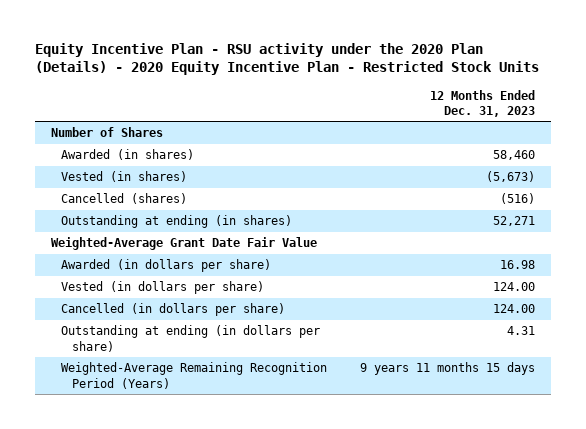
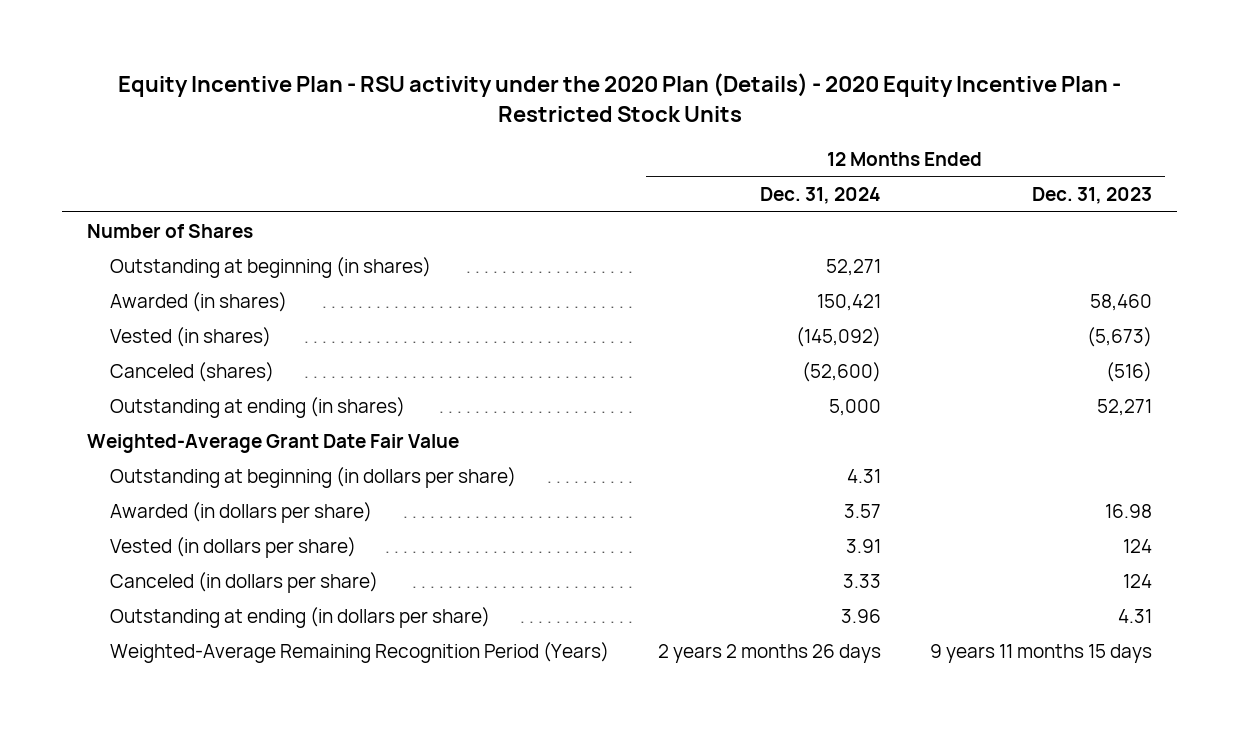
none -> [760,187,882,205] Dec. 31, 2024
none -> [109,256,431,278] Outstanding at beginning (in shares)
[61,193,188,205] Cancelled (shares) -> [109,361,274,382] Canceled (shares)
none -> [109,466,516,488] Outstanding at beginning (in dollars per share)
[492,282,535,292] 124.00 -> [1123,538,1153,553] 124
[61,303,286,317] Cancelled (in dollars per share) -> [109,571,378,593] Canceled (in dollars per share)
[492,304,535,314] 124.00 -> [1123,573,1153,588] 124

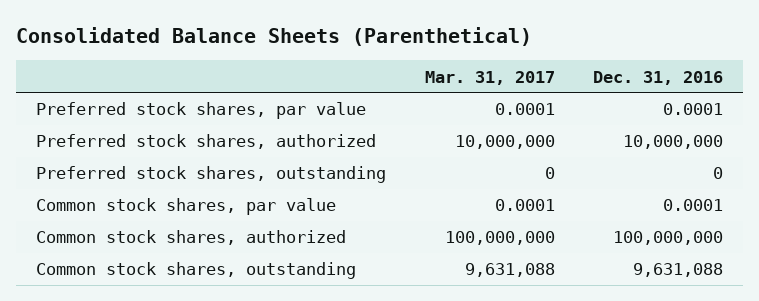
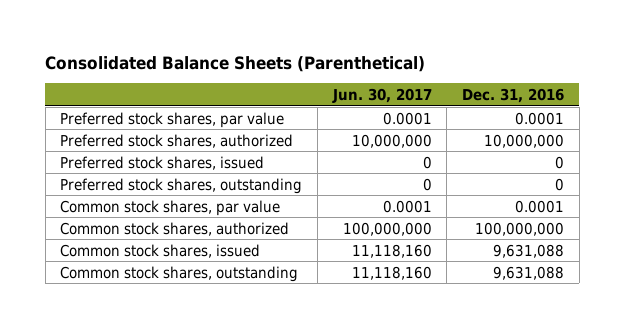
[424,70,555,85] Mar. 31, 2017 -> none
none -> [331,88,432,104] Jun. 30, 2017
none -> [60,155,265,170] Preferred stock shares, issued
none -> [60,243,261,258] Common stock shares, issued

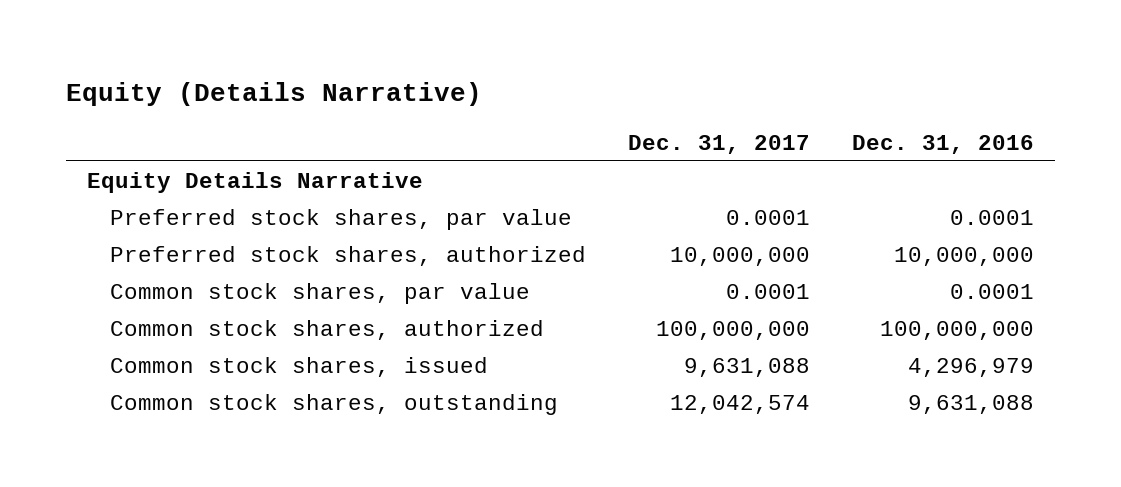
[45,55,426,72] Consolidated Balance Sheets (Parenthetical) -> [66,82,483,107] Equity (Details Narrative)
[331,88,432,104] Jun. 30, 2017 -> none
none -> [628,134,811,154] Dec. 31, 2017
none -> [87,172,424,194] Equity Details Narrative
[60,155,265,170] Preferred stock shares, issued -> none
[60,177,303,194] Preferred stock shares, outstanding -> none
[493,243,565,258] 9,631,088 -> [907,358,1034,378] 4,296,979

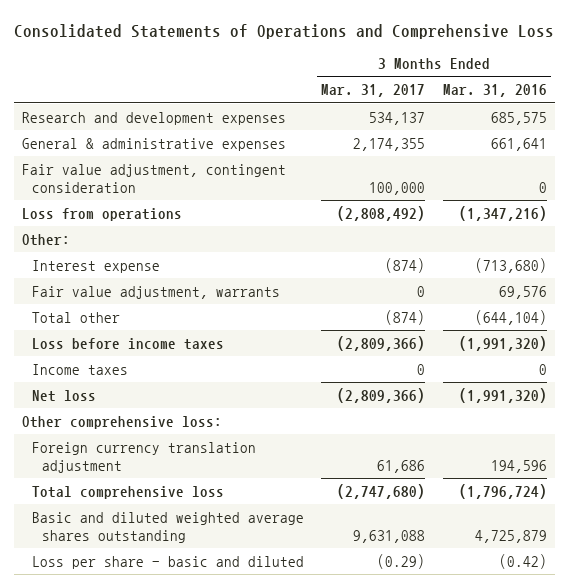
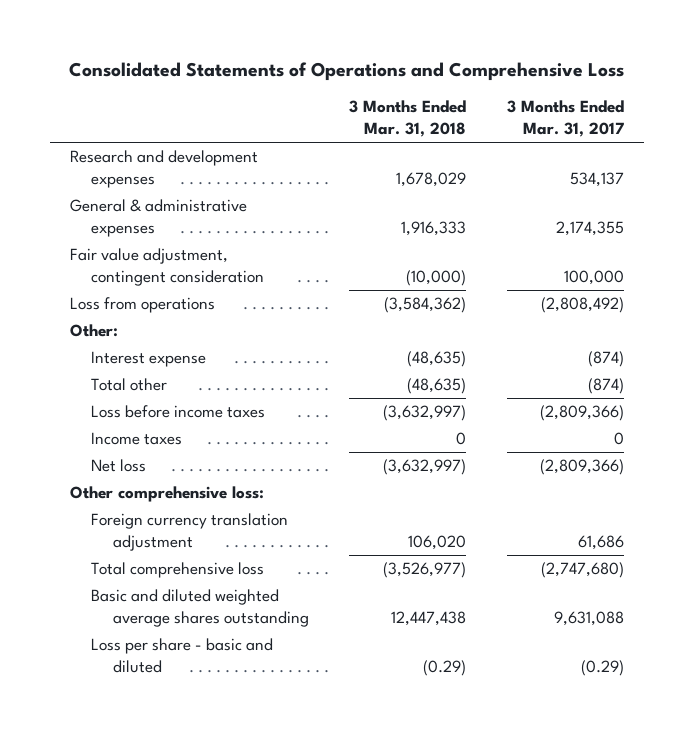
[442,84,547,98] Mar. 31, 2016 -> none
none -> [349,100,467,138] 3 Months Ended Mar. 31, 2018
[32,285,281,299] Fair value adjustment, warrants -> none

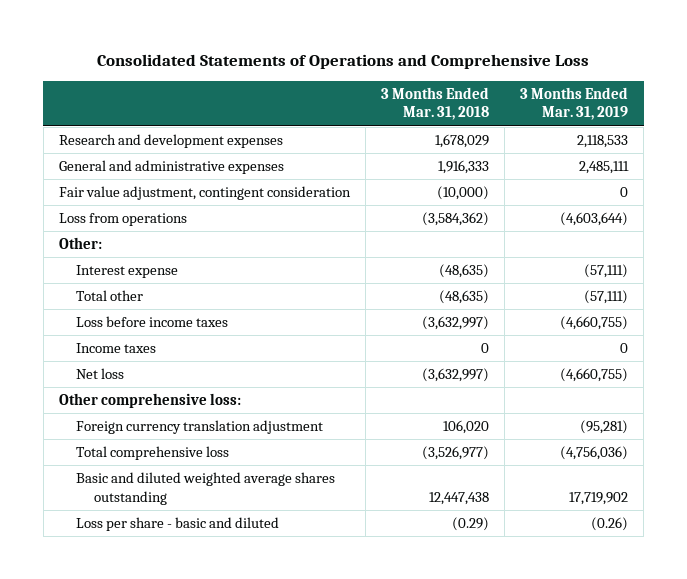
[507,100,625,138] 3 Months Ended Mar. 31, 2017 -> none
none -> [519,87,628,121] 3 Months Ended Mar. 31, 2019
[70,199,248,238] General & administrative expenses -> [58,160,284,175] General and administrative expenses

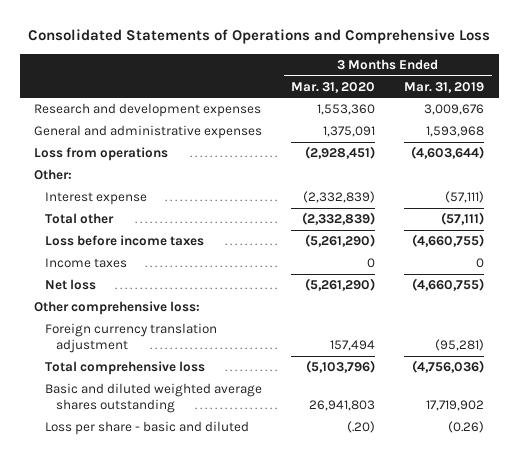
[380,87,489,121] 3 Months Ended Mar. 31, 2018 -> none
none -> [291,81,376,93] Mar. 31, 2020
[58,186,351,201] Fair value adjustment, contingent consideration -> none
[576,135,628,149] 2,118,533 -> [424,104,485,116] 3,009,676
[578,161,629,175] 2,485,111 -> [426,126,485,138] 1,593,968

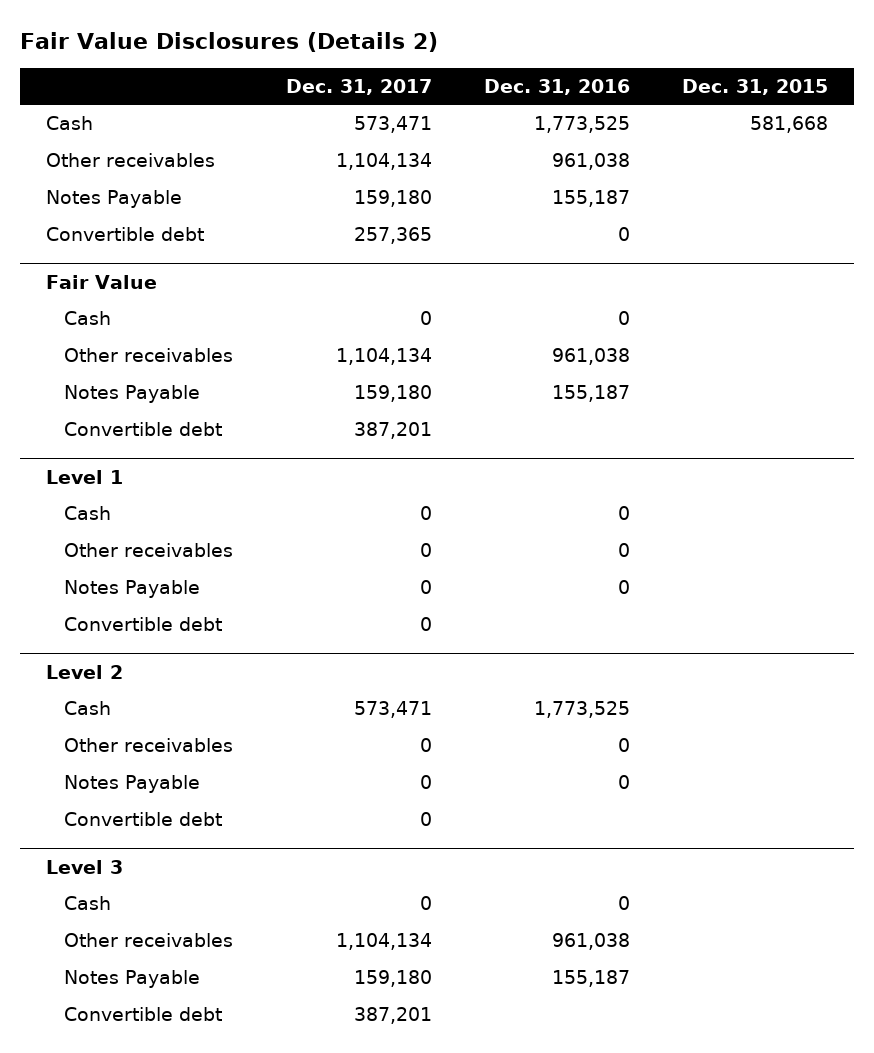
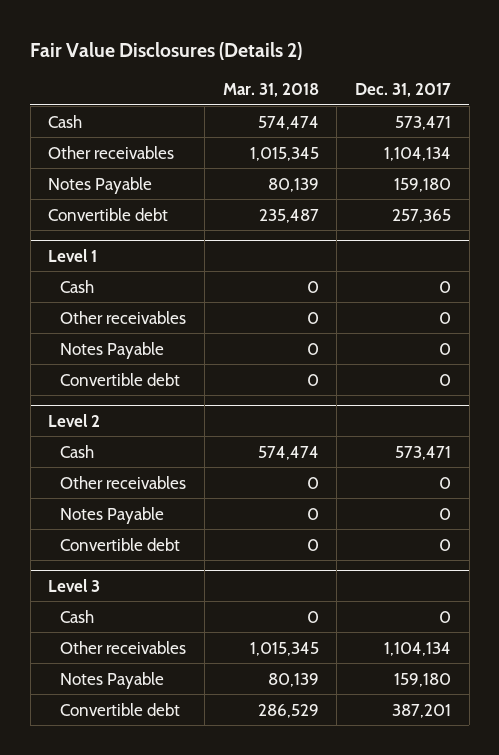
[483,79,630,96] Dec. 31, 2016 -> none
[682,79,829,96] Dec. 31, 2015 -> none
none -> [222,83,319,98] Mar. 31, 2018
[45,275,157,290] Fair Value -> none
[64,311,112,326] Cash -> none
[64,348,234,363] Other receivables -> none
[64,385,201,404] Notes Payable -> none
[64,422,223,437] Convertible debt -> none

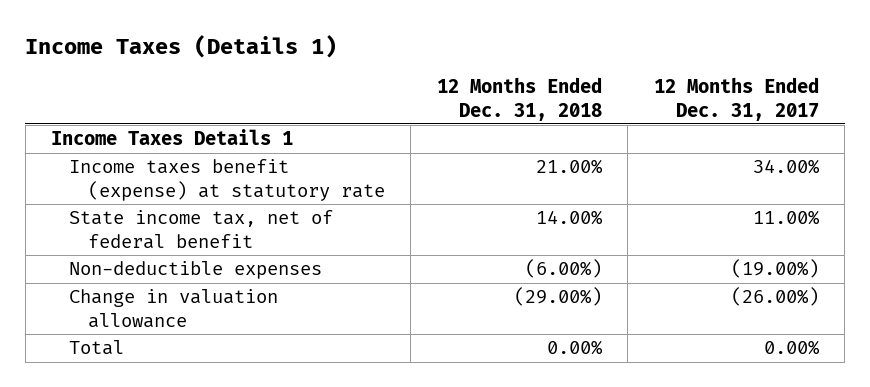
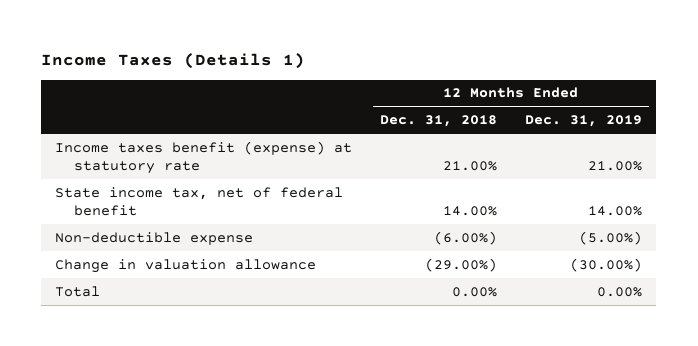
[653,77,819,121] 12 Months Ended Dec. 31, 2017 -> none
none -> [525,115,643,128] Dec. 31, 2019
[51,129,294,146] Income Taxes Details 1 -> none
[69,261,323,280] Non-deductible expenses -> [55,231,254,245] Non-deductible expense

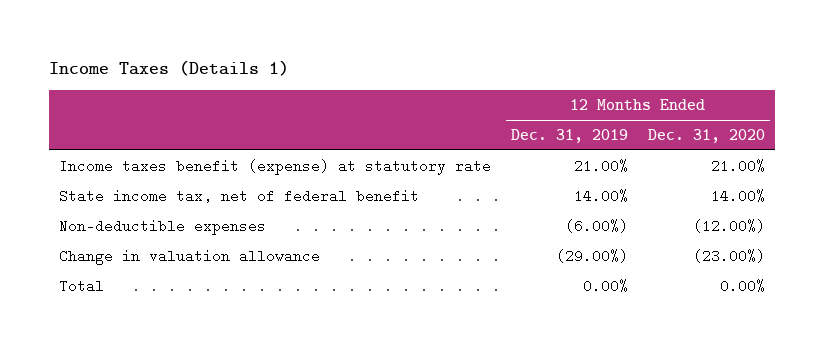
[380,115,498,128] Dec. 31, 2018 -> none
none -> [648,128,766,143] Dec. 31, 2020
[55,231,254,245] Non-deductible expense -> [58,218,266,235] Non-deductible expenses
[579,230,643,245] (5.00%) -> [564,218,628,233] (6.00%)
[570,257,643,272] (30.00%) -> [555,248,628,263] (29.00%)

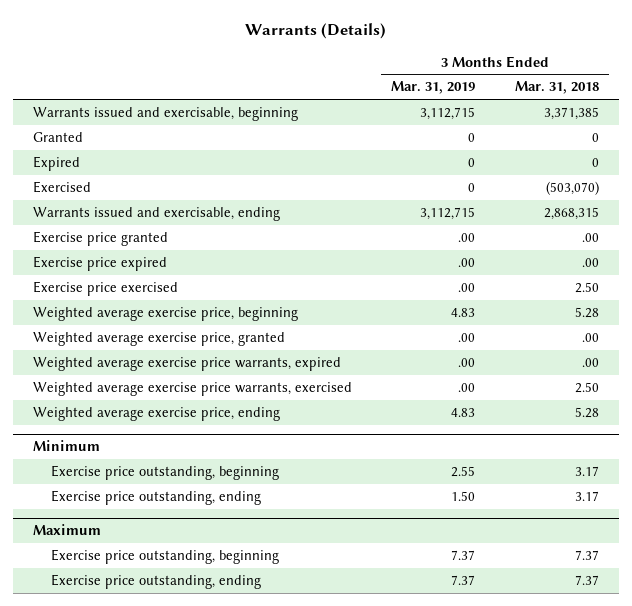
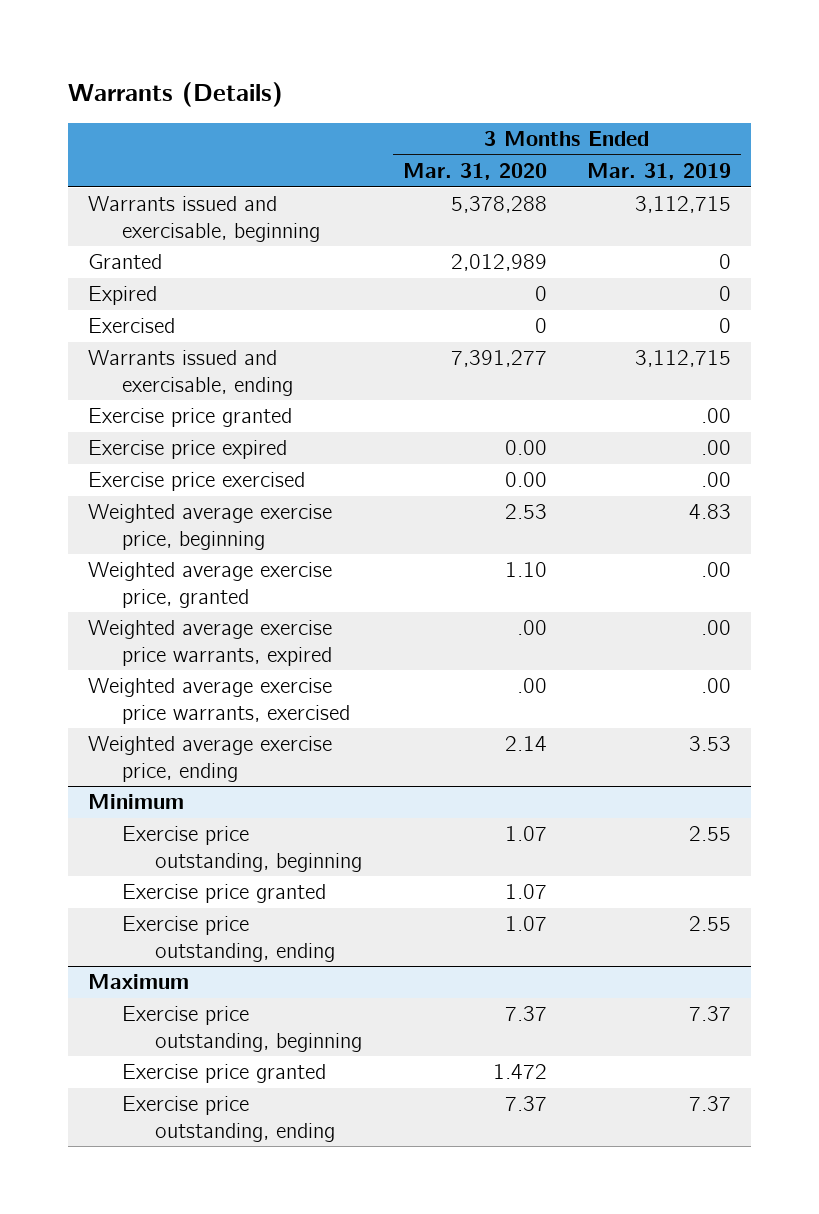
[515,81,600,95] Mar. 31, 2018 -> none
none -> [402,163,547,181] Mar. 31, 2020
[451,408,476,418] 4.83 -> [689,736,732,752] 3.53
none -> [121,884,326,904] Exercise price granted
[451,491,476,502] 1.50 -> [689,916,732,932] 2.55
none -> [121,1064,326,1084] Exercise price granted

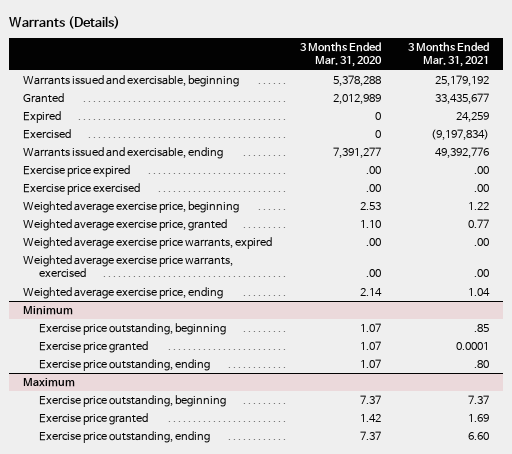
[587,163,732,181] Mar. 31, 2019 -> none
none -> [408,42,490,68] 3 Months Ended Mar. 31, 2021
[87,408,292,428] Exercise price granted -> none
[504,440,547,456] 0.00 -> [365,166,381,175] .00
[504,472,547,488] 0.00 -> [365,184,381,193] .00
[492,1064,547,1080] 1.472 -> [359,414,381,423] 1.42

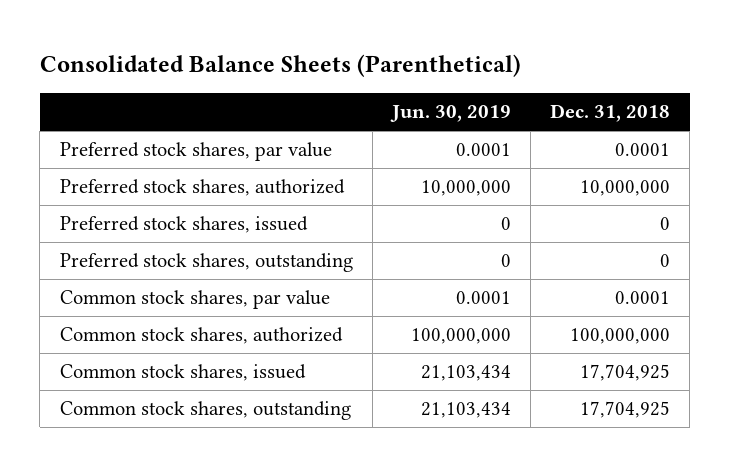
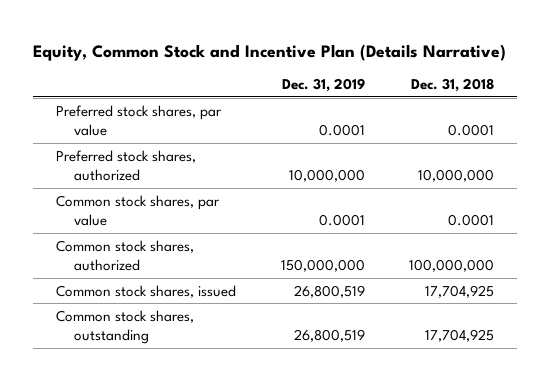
[39,54,521,78] Consolidated Balance Sheets (Parenthetical) -> [33,43,507,61] Equity, Common Stock and Incentive Plan (Details Narrative)
[389,105,511,123] Jun. 30, 2019 -> none
none -> [281,78,365,93] Dec. 31, 2019
[59,216,308,234] Preferred stock shares, issued -> none
[59,253,353,273] Preferred stock shares, outstanding -> none

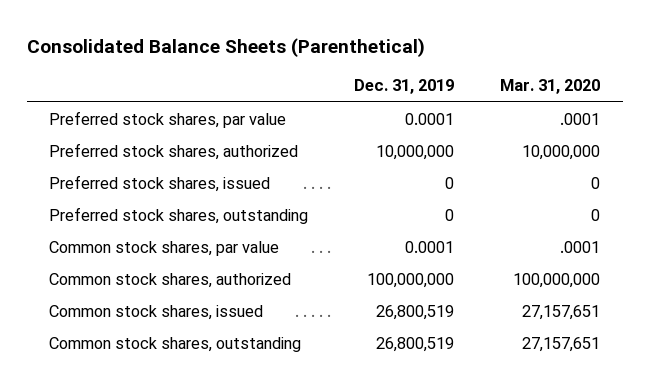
[33,43,507,61] Equity, Common Stock and Incentive Plan (Details Narrative) -> [26,37,425,57] Consolidated Balance Sheets (Parenthetical)
[411,78,495,93] Dec. 31, 2018 -> none
none -> [500,79,601,95] Mar. 31, 2020
none -> [49,175,271,193] Preferred stock shares, issued
none -> [49,207,309,225] Preferred stock shares, outstanding
[280,258,365,272] 150,000,000 -> [367,273,455,289] 100,000,000

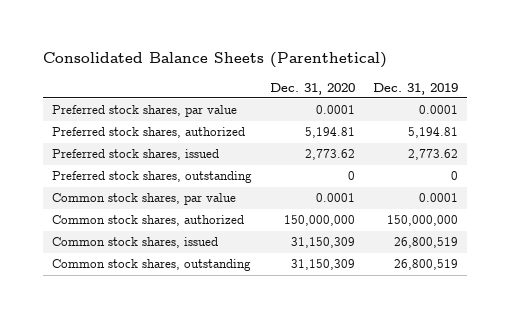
[500,79,601,95] Mar. 31, 2020 -> none
none -> [270,82,356,95] Dec. 31, 2020
[376,145,455,161] 10,000,000 -> [408,127,459,139] 5,194.81
[445,177,455,190] 0 -> [408,149,459,161] 2,773.62
[367,273,455,289] 100,000,000 -> [387,215,459,227] 150,000,000

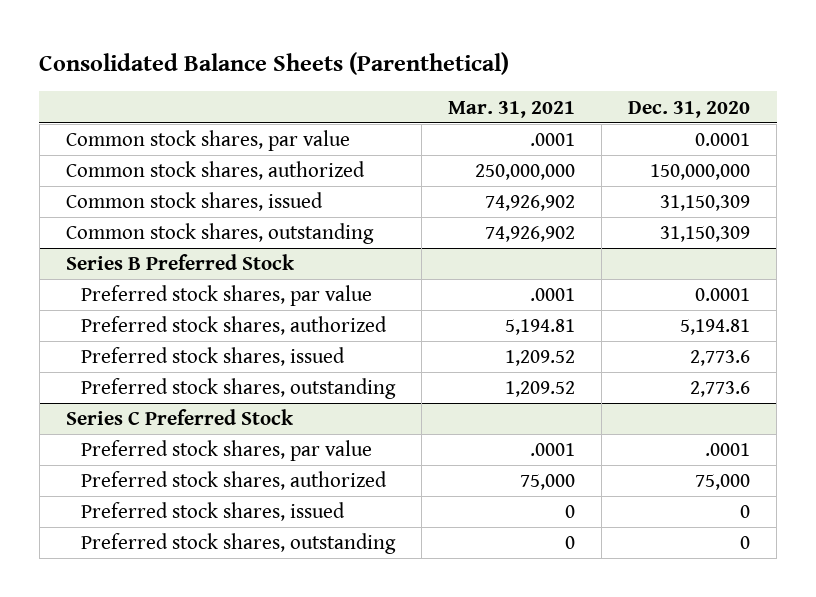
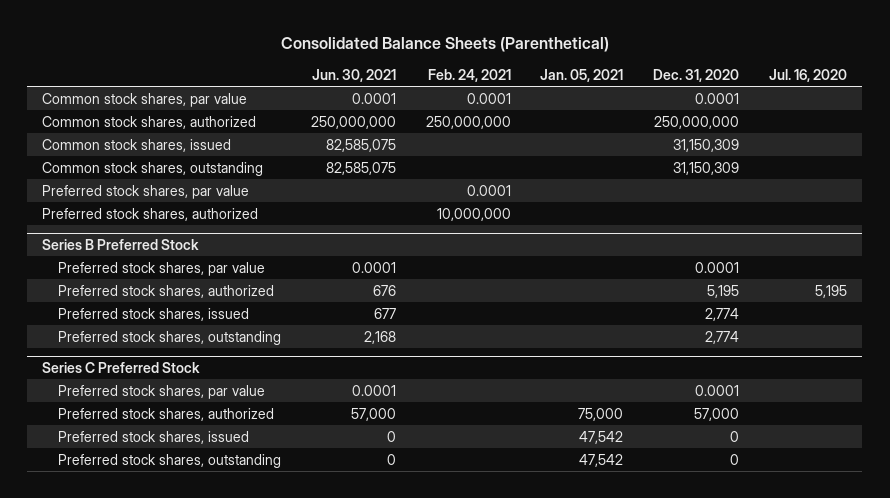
[447,100,575,118] Mar. 31, 2021 -> none
none -> [311,68,396,82] Jun. 30, 2021
none -> [427,68,511,82] Feb. 24, 2021
none -> [540,68,624,82] Jan. 05, 2021
none -> [769,68,848,82] Jul. 16, 2020
[649,164,750,181] 150,000,000 -> [654,115,740,129] 250,000,000
none -> [42,184,250,199] Preferred stock shares, par value
none -> [42,207,259,221] Preferred stock shares, authorized
[679,319,750,336] 5,194.81 -> [707,284,740,298] 5,195
[689,350,750,367] 2,773.6 -> [705,307,740,321] 2,774
[689,381,750,398] 2,773.6 -> [705,330,740,344] 2,774
[704,443,750,457] .0001 -> [695,384,740,396] 0.0001
[694,474,750,491] 75,000 -> [694,407,740,421] 57,000

